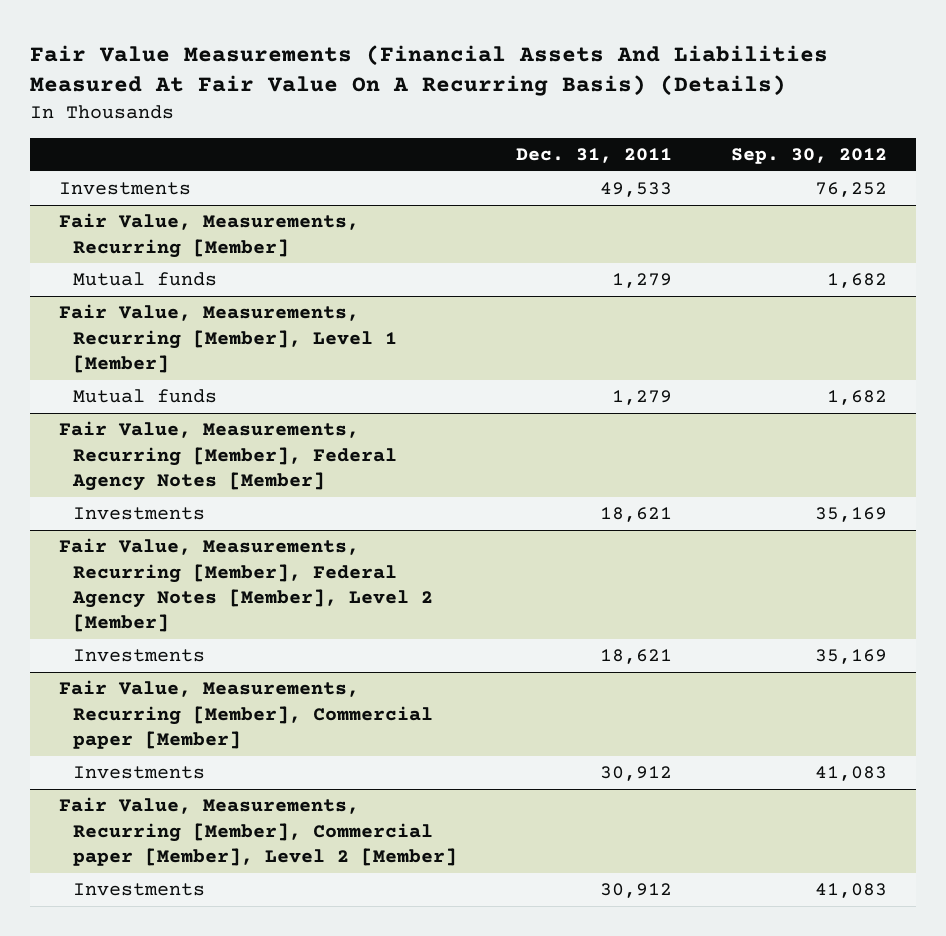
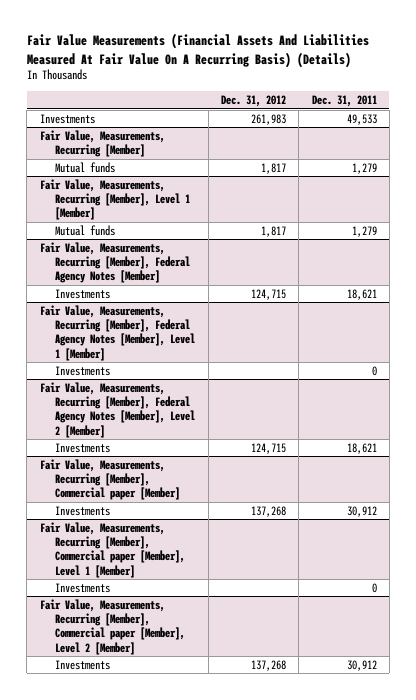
[730,148,887,165] Sep. 30, 2012 -> none
none -> [221,95,287,108] Dec. 31, 2012
none -> [39,304,196,361] Fair Value, Measurements, Recurring [Member], Federal Agency Notes [Member], Level 1 [Member]
none -> [55,365,111,376] Investments
none -> [39,521,186,578] Fair Value, Measurements, Recurring [Member], Commercial paper [Member], Level 1 [Member]
none -> [55,582,111,593] Investments

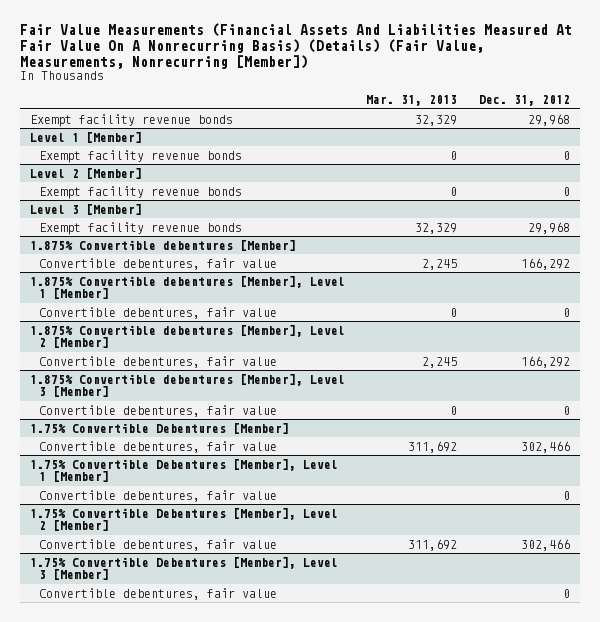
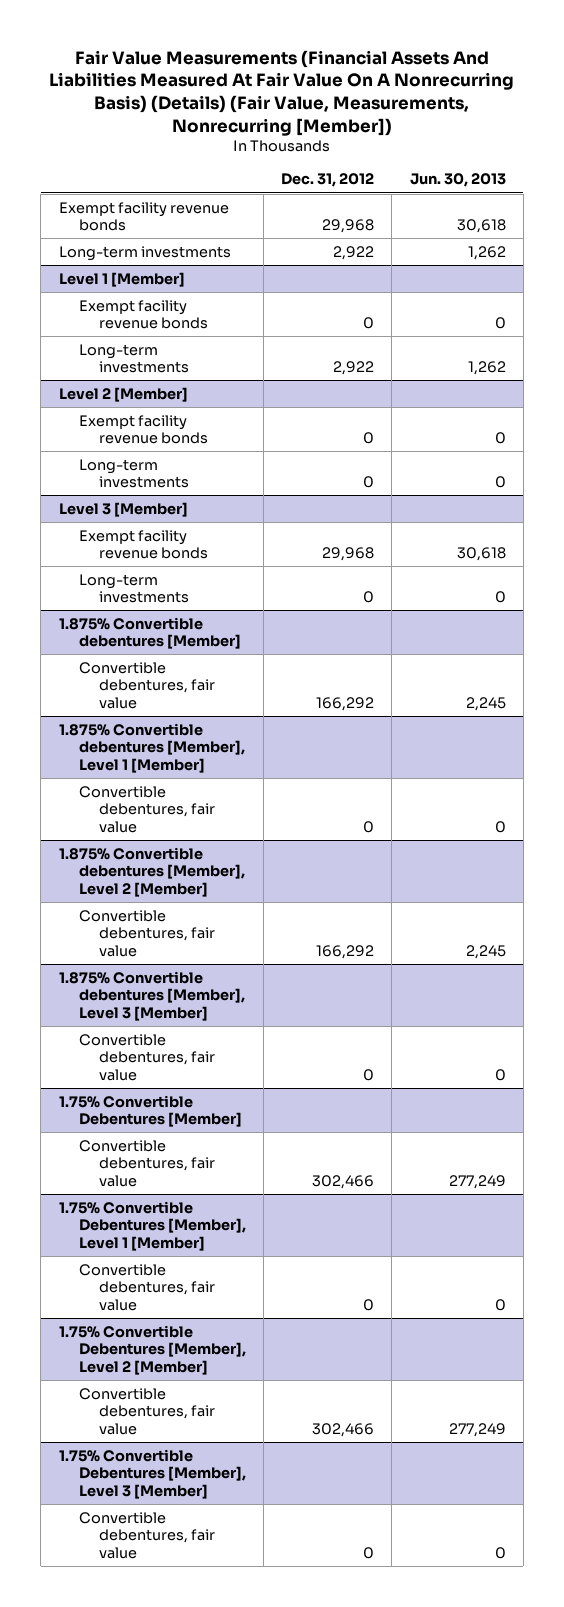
[366,95,458,107] Mar. 31, 2013 -> none
none -> [409,173,506,188] Jun. 30, 2013
none -> [58,245,231,261] Long-term investments
none -> [78,343,190,374] Long-term investments
none -> [78,458,190,489] Long-term investments
none -> [78,573,190,604] Long-term investments

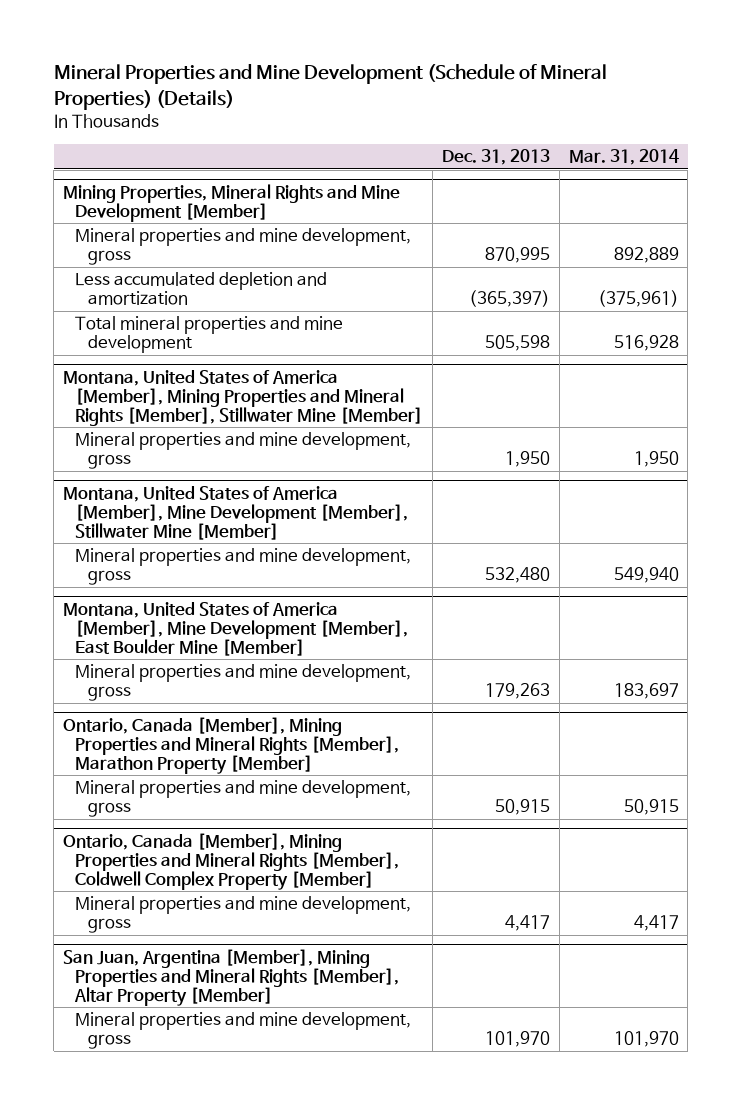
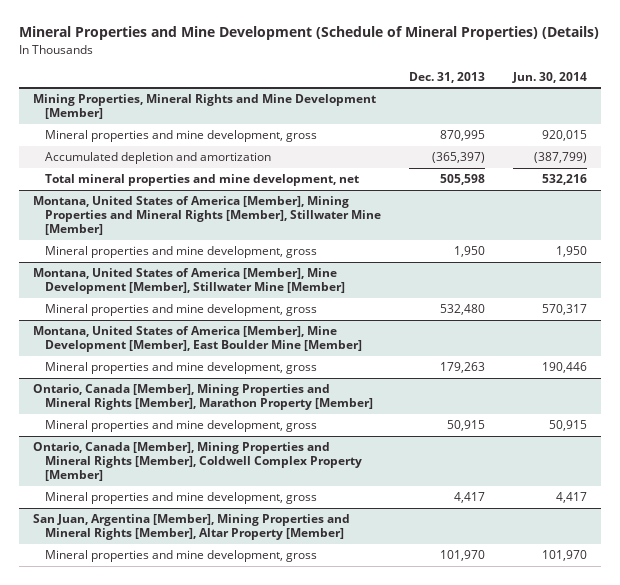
[568,149,679,166] Mar. 31, 2014 -> none
none -> [512,71,588,83] Jun. 30, 2014
[75,272,328,306] Less accumulated depletion and amortization -> [45,152,272,165] Accumulated depletion and amortization
[75,316,344,354] Total mineral properties and mine development -> [45,174,360,187] Total mineral properties and mine development, net

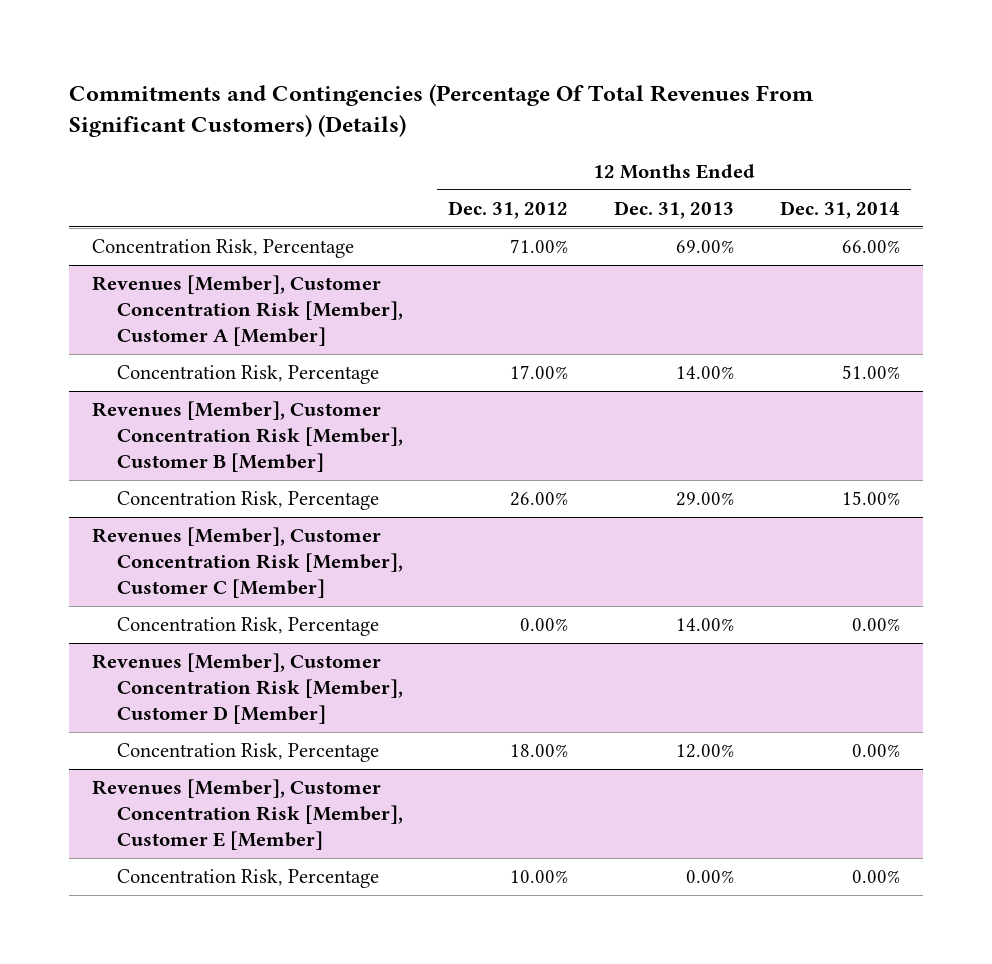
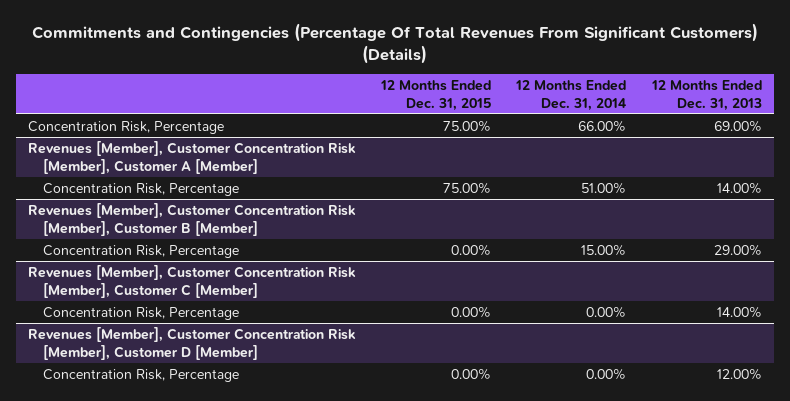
[448,201,569,220] Dec. 31, 2012 -> none
none -> [380,79,492,111] 12 Months Ended Dec. 31, 2015
[91,779,403,850] Revenues [Member], Customer Concentration Risk [Member], Customer E [Member] -> none
[116,869,379,889] Concentration Risk, Percentage -> none

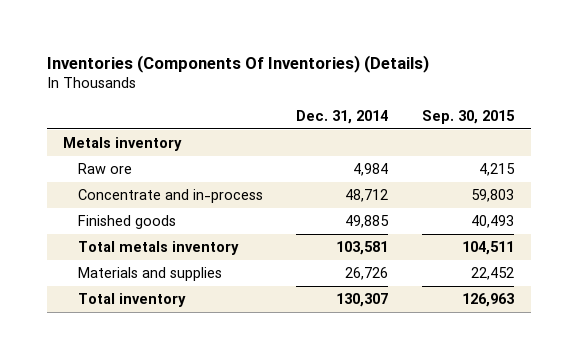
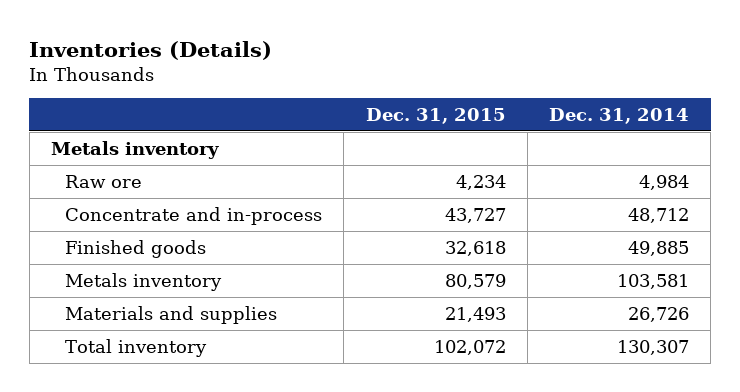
[46,54,429,73] Inventories (Components Of Inventories) (Details) -> [29,40,273,60] Inventories (Details)
[422,109,516,124] Sep. 30, 2015 -> none
none -> [365,108,506,125] Dec. 31, 2015
[77,241,239,256] Total metals inventory -> [64,272,222,291] Metals inventory

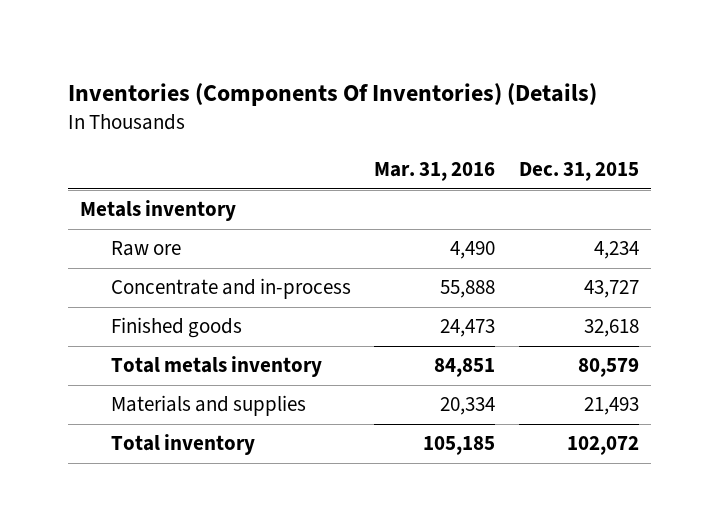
[29,40,273,60] Inventories (Details) -> [68,82,598,106] Inventories (Components Of Inventories) (Details)
[549,108,690,125] Dec. 31, 2014 -> none
none -> [374,162,496,182] Mar. 31, 2016
[64,272,222,291] Metals inventory -> [110,356,322,378] Total metals inventory

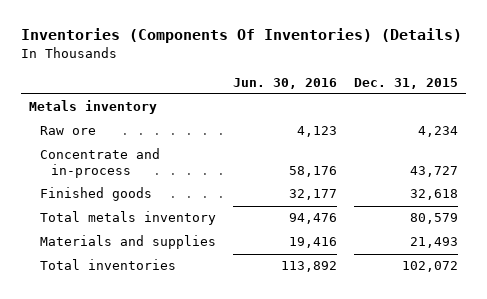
[374,162,496,182] Mar. 31, 2016 -> none
none -> [232,77,337,89] Jun. 30, 2016
[110,434,255,456] Total inventory -> [40,259,177,271] Total inventories

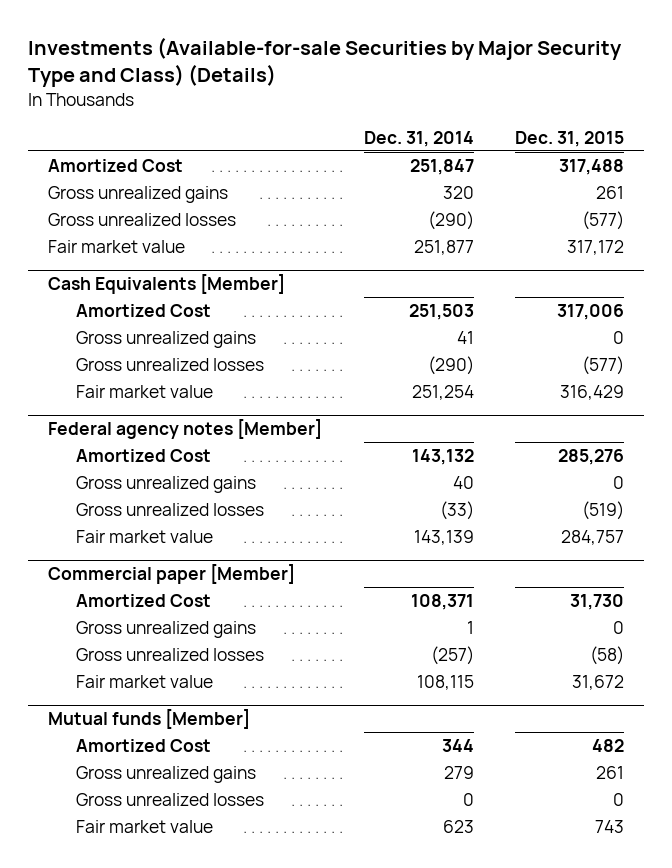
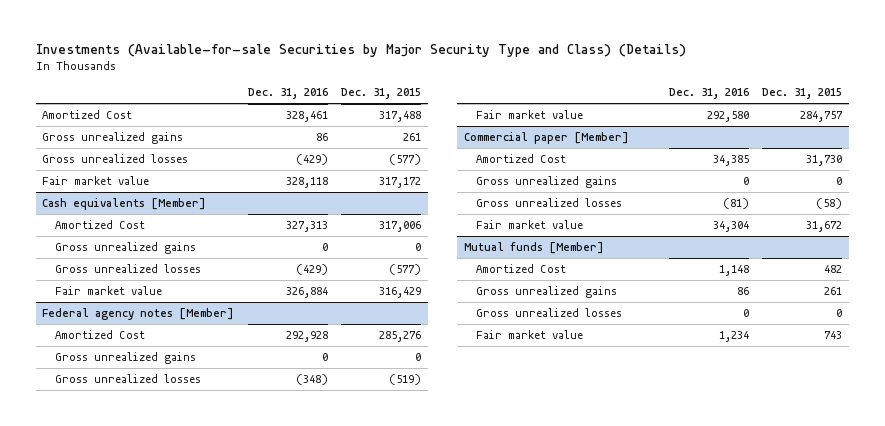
[363,130,474,147] Dec. 31, 2014 -> none
none -> [247,88,328,100] Dec. 31, 2016
[48,274,286,295] Cash Equivalents [Member] -> [42,198,207,211] Cash equivalents [Member]

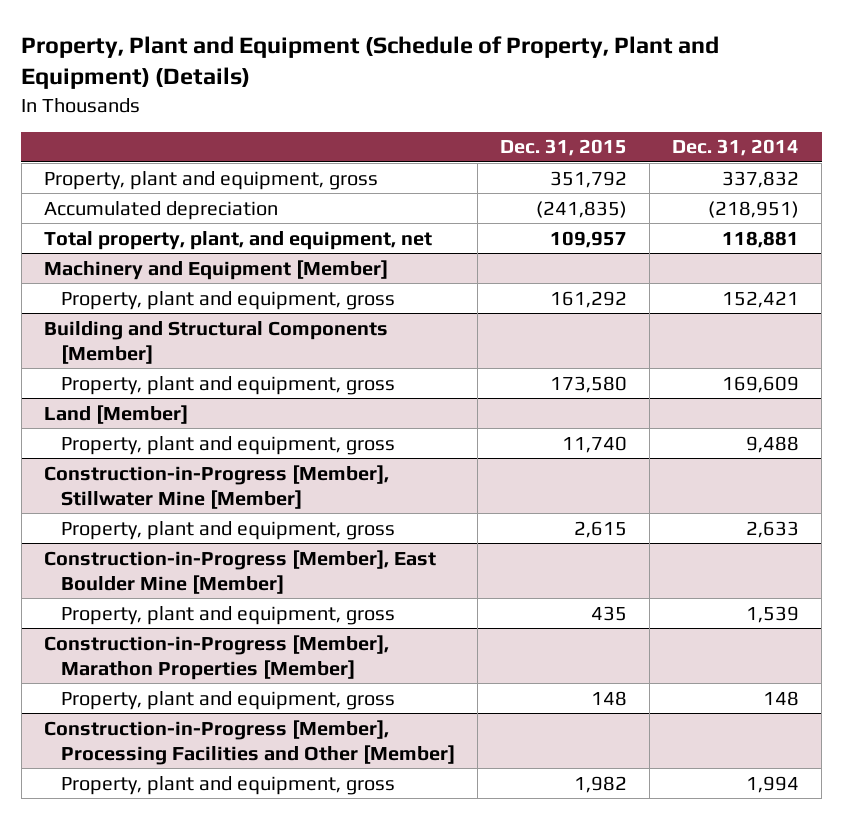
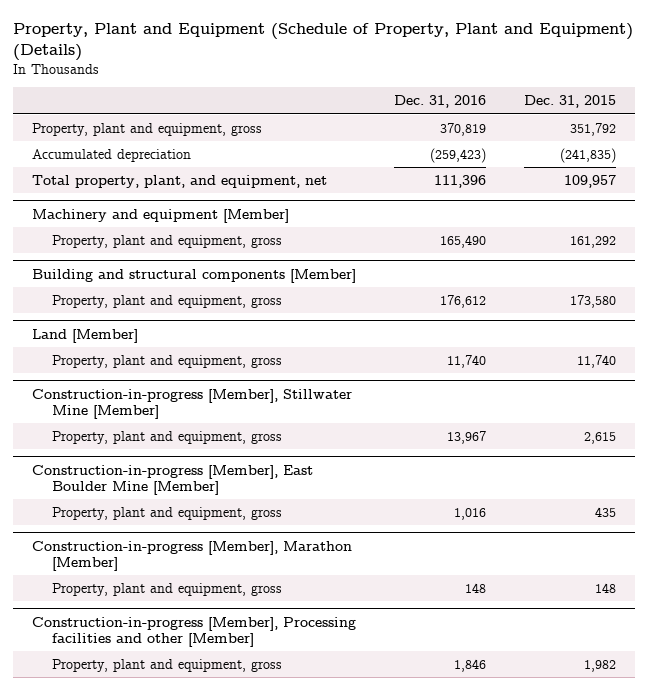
[672,139,800,157] Dec. 31, 2014 -> none
none -> [393,95,486,109] Dec. 31, 2016
[43,259,388,280] Machinery and Equipment [Member] -> [31,208,289,223] Machinery and equipment [Member]
[43,320,388,364] Building and Structural Components [Member] -> [31,268,356,283] Building and structural components [Member]
[43,464,389,509] Construction-in-Progress [Member], Stillwater Mine [Member] -> [31,388,352,419] Construction-in-progress [Member], Stillwater Mine [Member]
[43,549,436,594] Construction-in-Progress [Member], East Boulder Mine [Member] -> [31,464,313,495] Construction-in-progress [Member], East Boulder Mine [Member]
[43,634,389,680] Construction-in-Progress [Member], Marathon Properties [Member] -> [31,540,352,571] Construction-in-progress [Member], Marathon [Member]
[43,719,456,765] Construction-in-Progress [Member], Processing Facilities and Other [Member] -> [31,616,356,647] Construction-in-progress [Member], Processing facilities and other [Member]

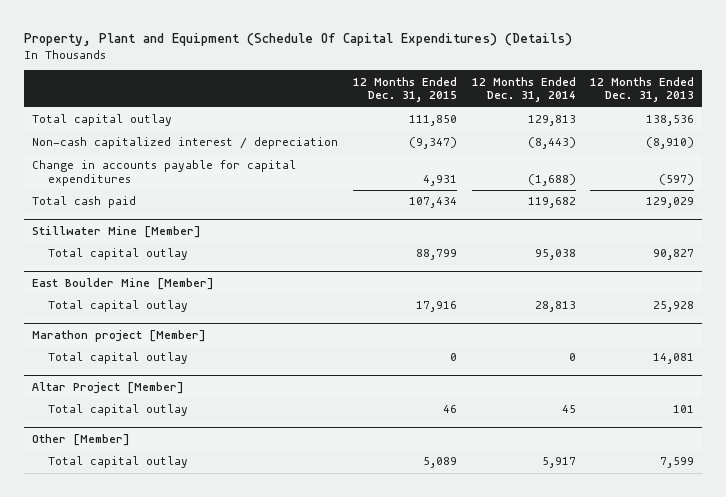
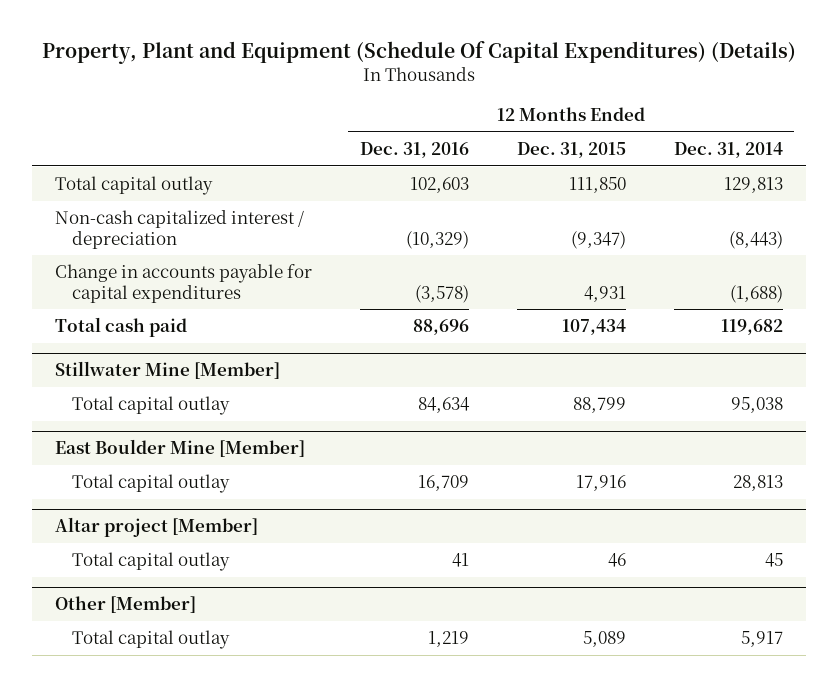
[590,76,695,103] 12 Months Ended Dec. 31, 2013 -> none
none -> [360,141,470,158] Dec. 31, 2016
[31,330,206,343] Marathon project [Member] -> none
[48,352,189,365] Total capital outlay -> none
[31,382,184,395] Altar Project [Member] -> [55,517,259,538] Altar project [Member]

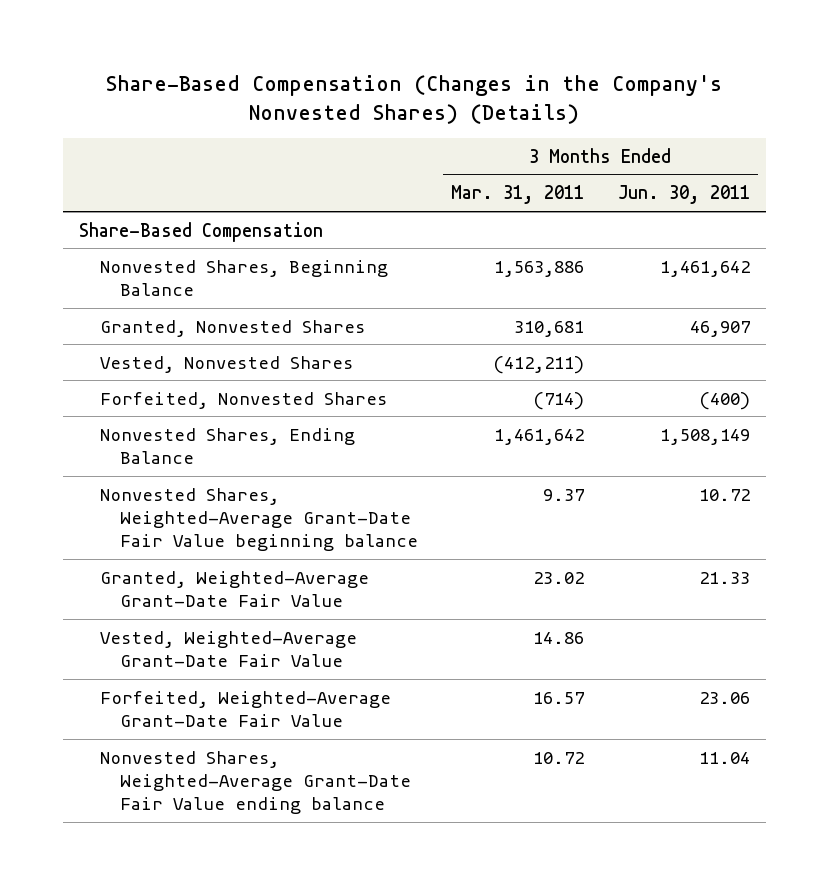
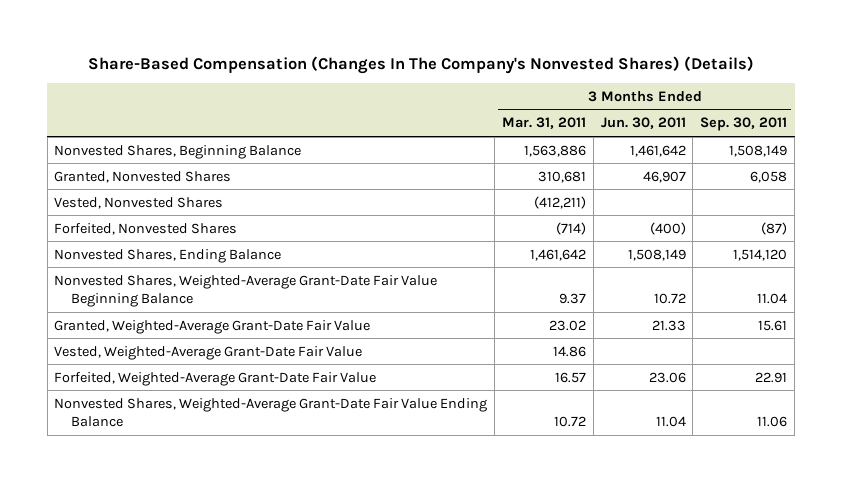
[106,75,723,124] Share-Based Compensation (Changes in the Company's Nonvested Shares) (Details) -> [87,56,754,75] Share-Based Compensation (Changes In The Company's Nonvested Shares) (Details)
none -> [700,117,788,132] Sep. 30, 2011
[79,221,324,242] Share-Based Compensation -> none
[99,487,419,552] Nonvested Shares, Weighted-Average Grant-Date Fair Value beginning balance -> [54,274,438,308] Nonvested Shares, Weighted-Average Grant-Date Fair Value Beginning Balance
[99,750,412,815] Nonvested Shares, Weighted-Average Grant-Date Fair Value ending balance -> [54,397,488,428] Nonvested Shares, Weighted-Average Grant-Date Fair Value Ending Balance

